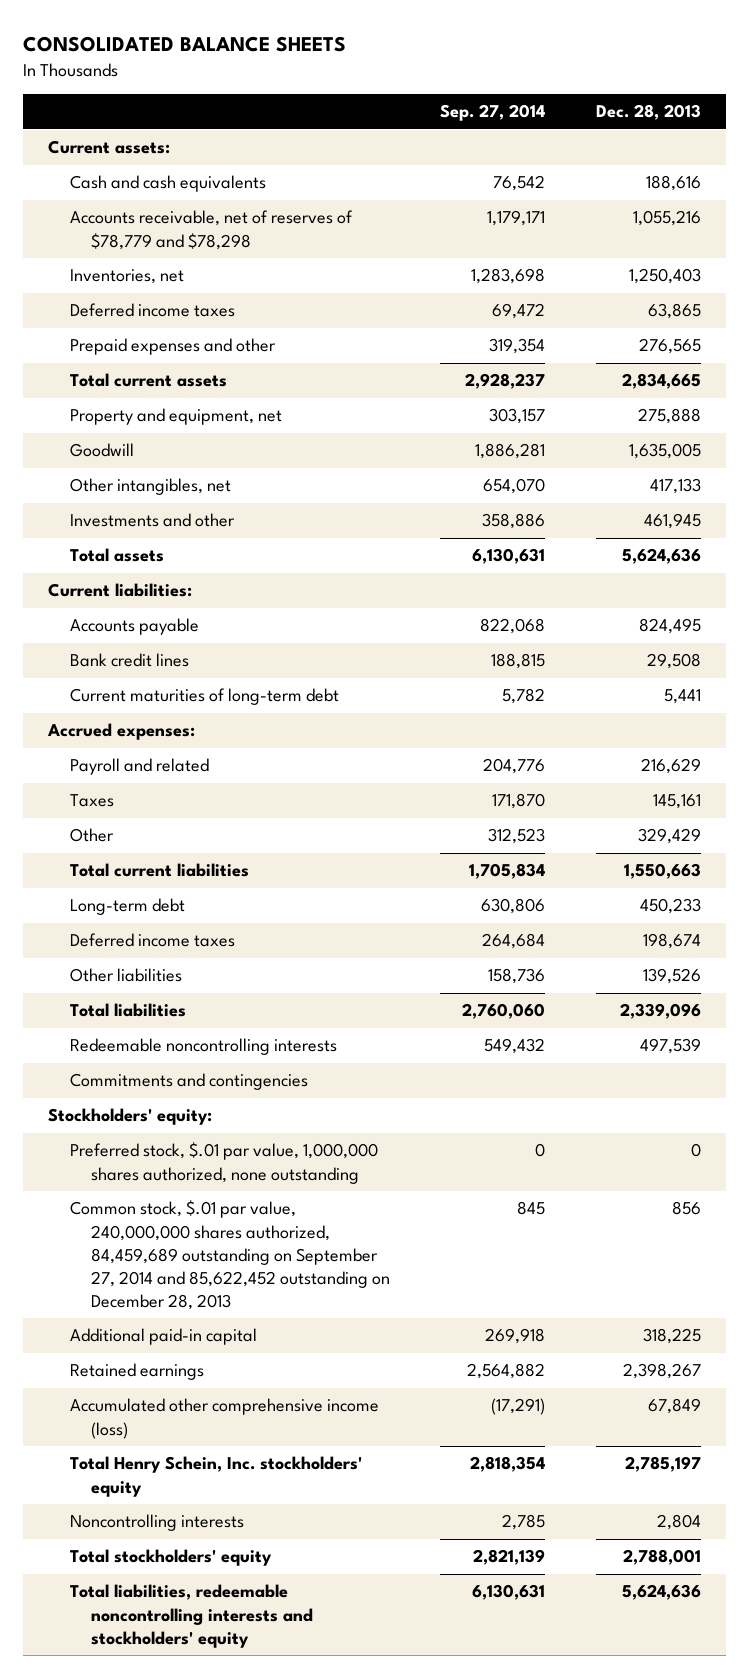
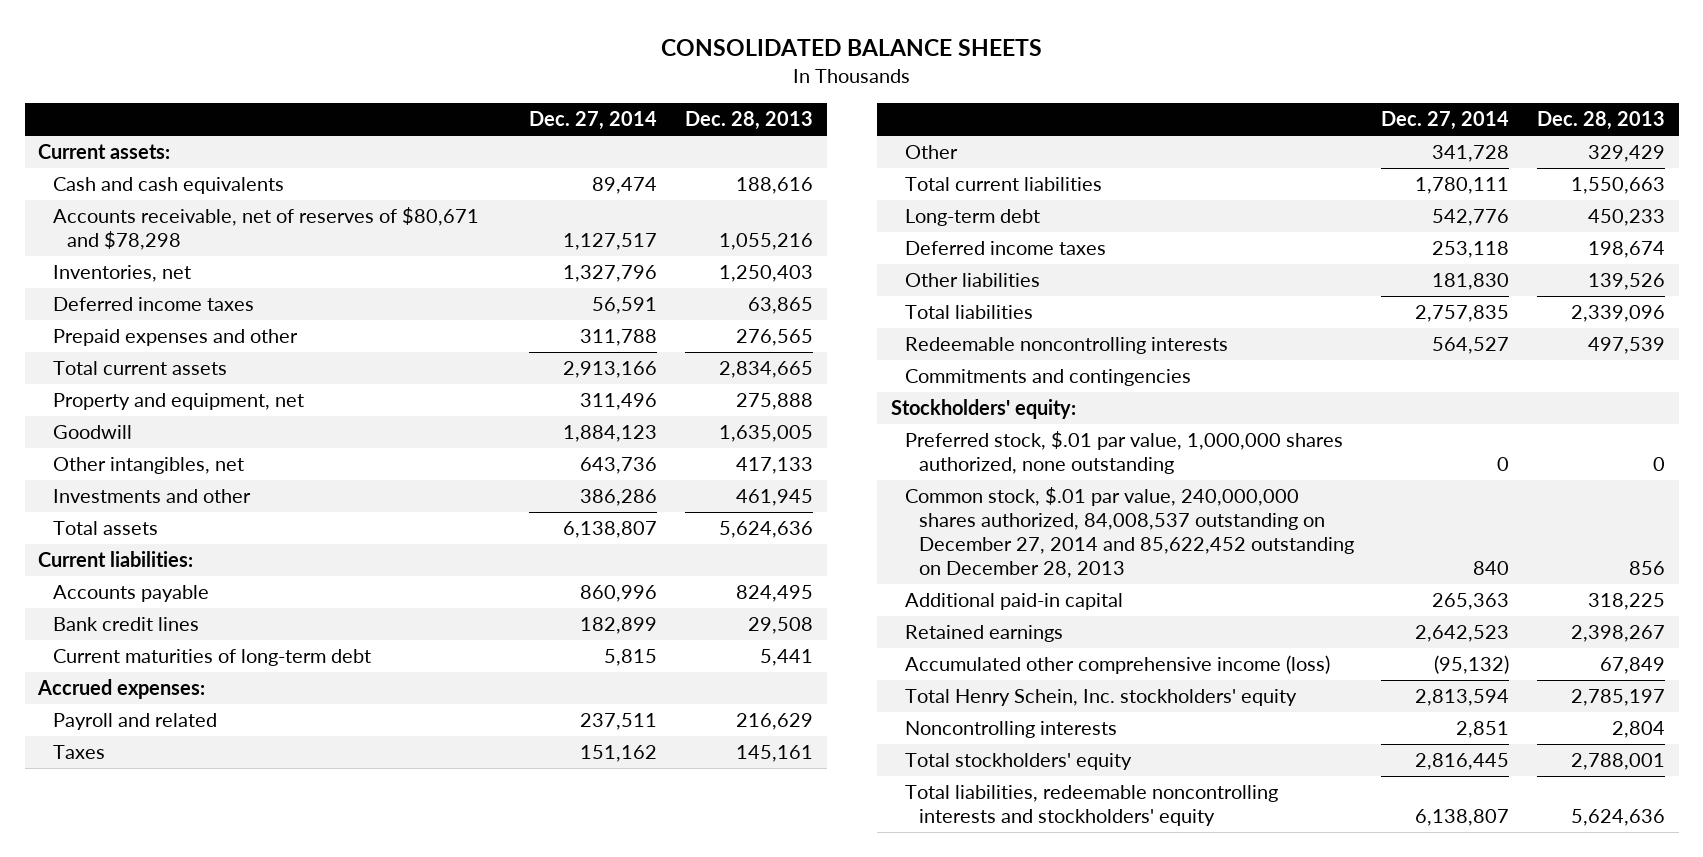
[440,104,546,122] Sep. 27, 2014 -> none
none -> [529,111,658,131] Dec. 27, 2014
[69,210,353,250] Accounts receivable, net of reserves of $78,779 and $78,298 -> [52,207,479,251] Accounts receivable, net of reserves of $80,671 and $78,298
[69,1200,391,1311] Common stock, $.01 par value, 240,000,000 shares authorized, 84,459,689 outstanding on September 27, 2014 and 85,622,452 outstanding on December 28, 2013 -> [904,487,1354,579] Common stock, $.01 par value, 240,000,000 shares authorized, 84,008,537 outstanding on December 27, 2014 and 85,622,452 outstanding on December 28, 2013

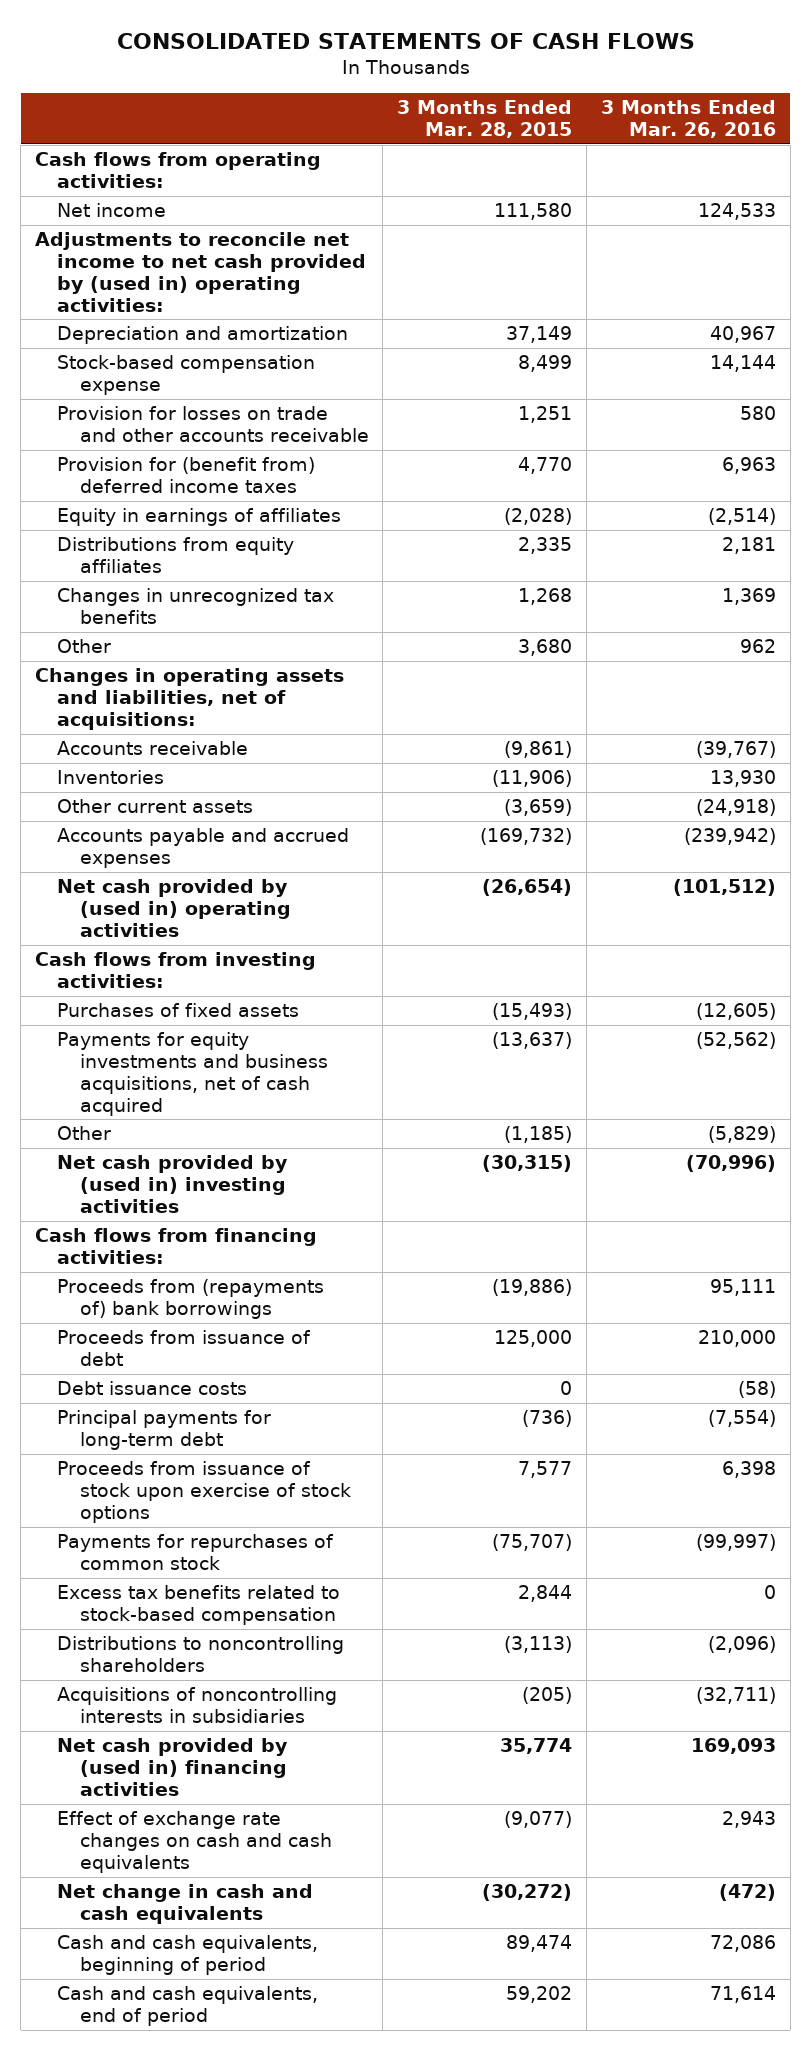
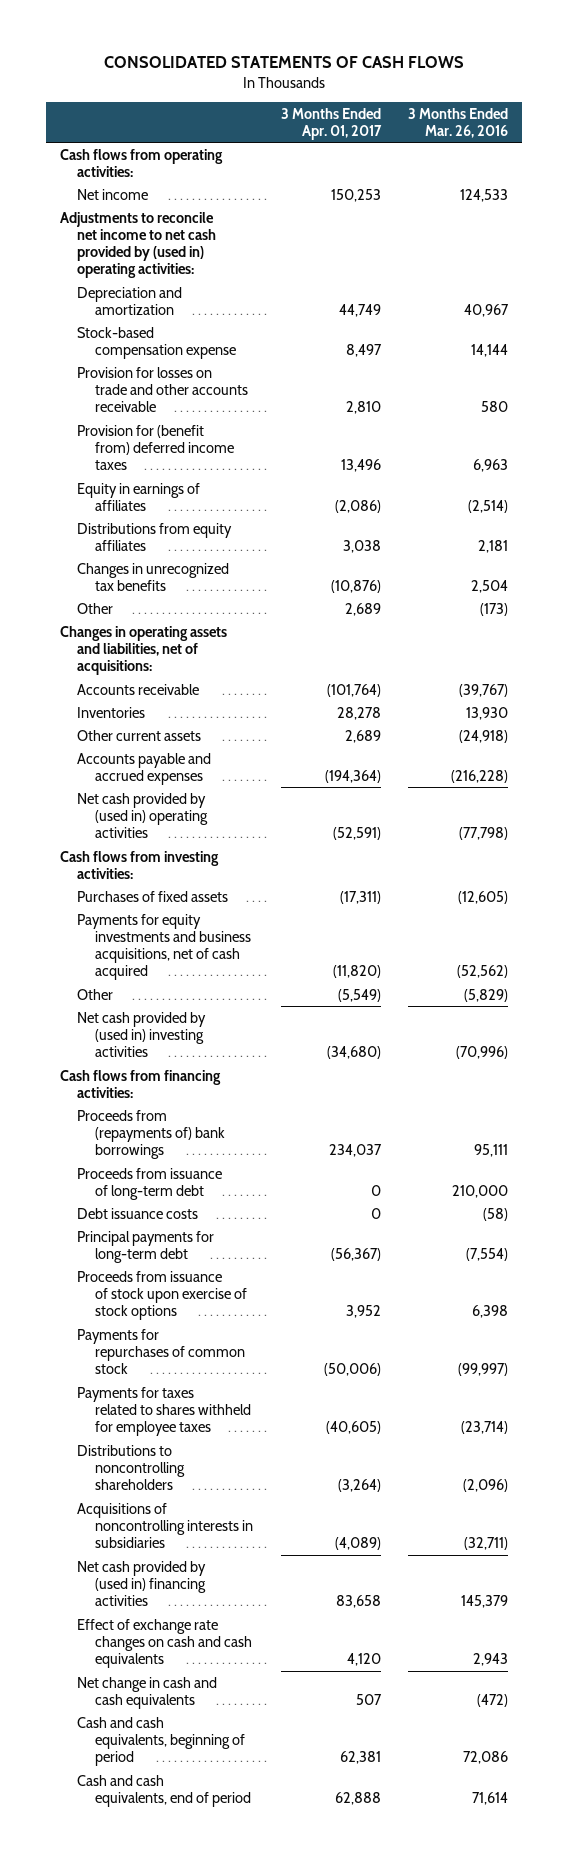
[397,100,573,138] 3 Months Ended Mar. 28, 2015 -> none
none -> [280,107,382,140] 3 Months Ended Apr. 01, 2017
[721,588,776,606] 1,369 -> [471,579,509,593] 2,504
[739,639,776,654] 962 -> [480,602,509,616] (173)
[683,828,776,846] (239,942) -> [451,769,509,783] (216,228)
[672,879,776,897] (101,512) -> [459,827,509,841] (77,798)
[57,1330,312,1367] Proceeds from issuance of debt -> [77,1167,223,1200] Proceeds from issuance of long-term debt
[57,1585,341,1626] Excess tax benefits related to stock-based compensation -> none
none -> [77,1386,251,1437] Payments for taxes related to shares withheld for employee taxes
[690,1738,776,1755] 169,093 -> [461,1595,509,1609] 145,379

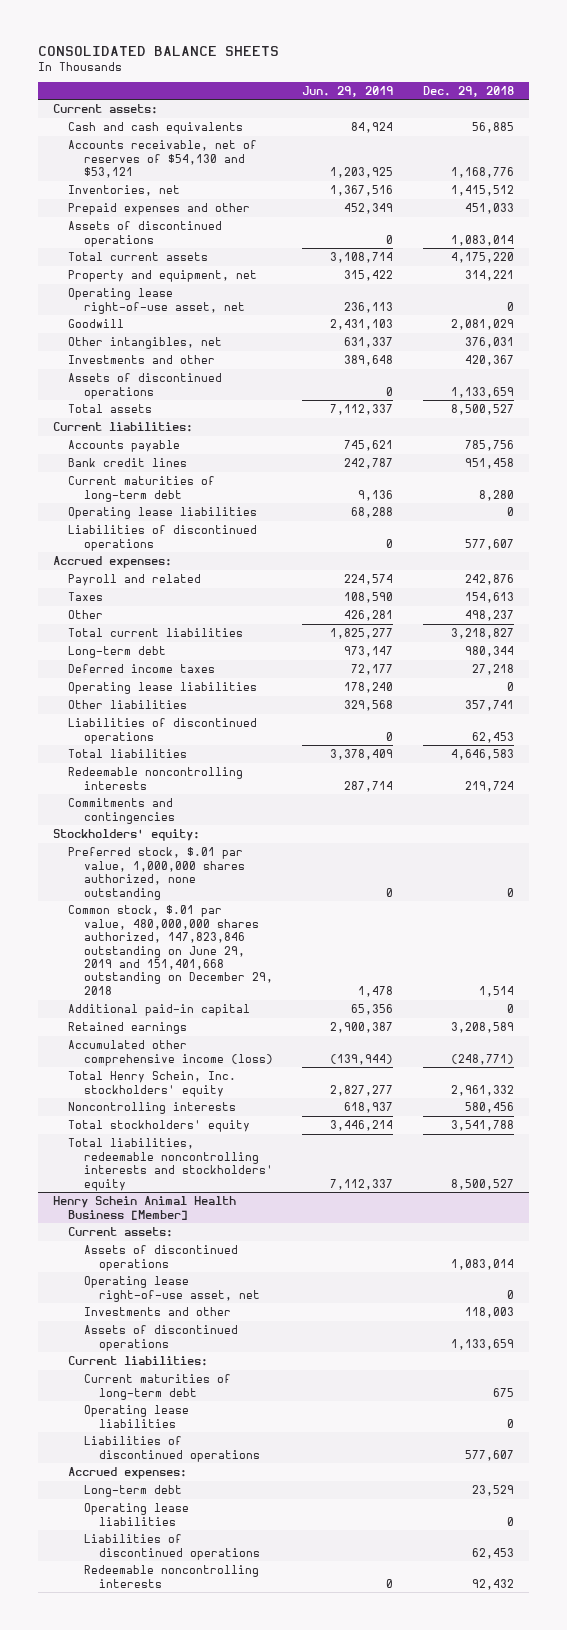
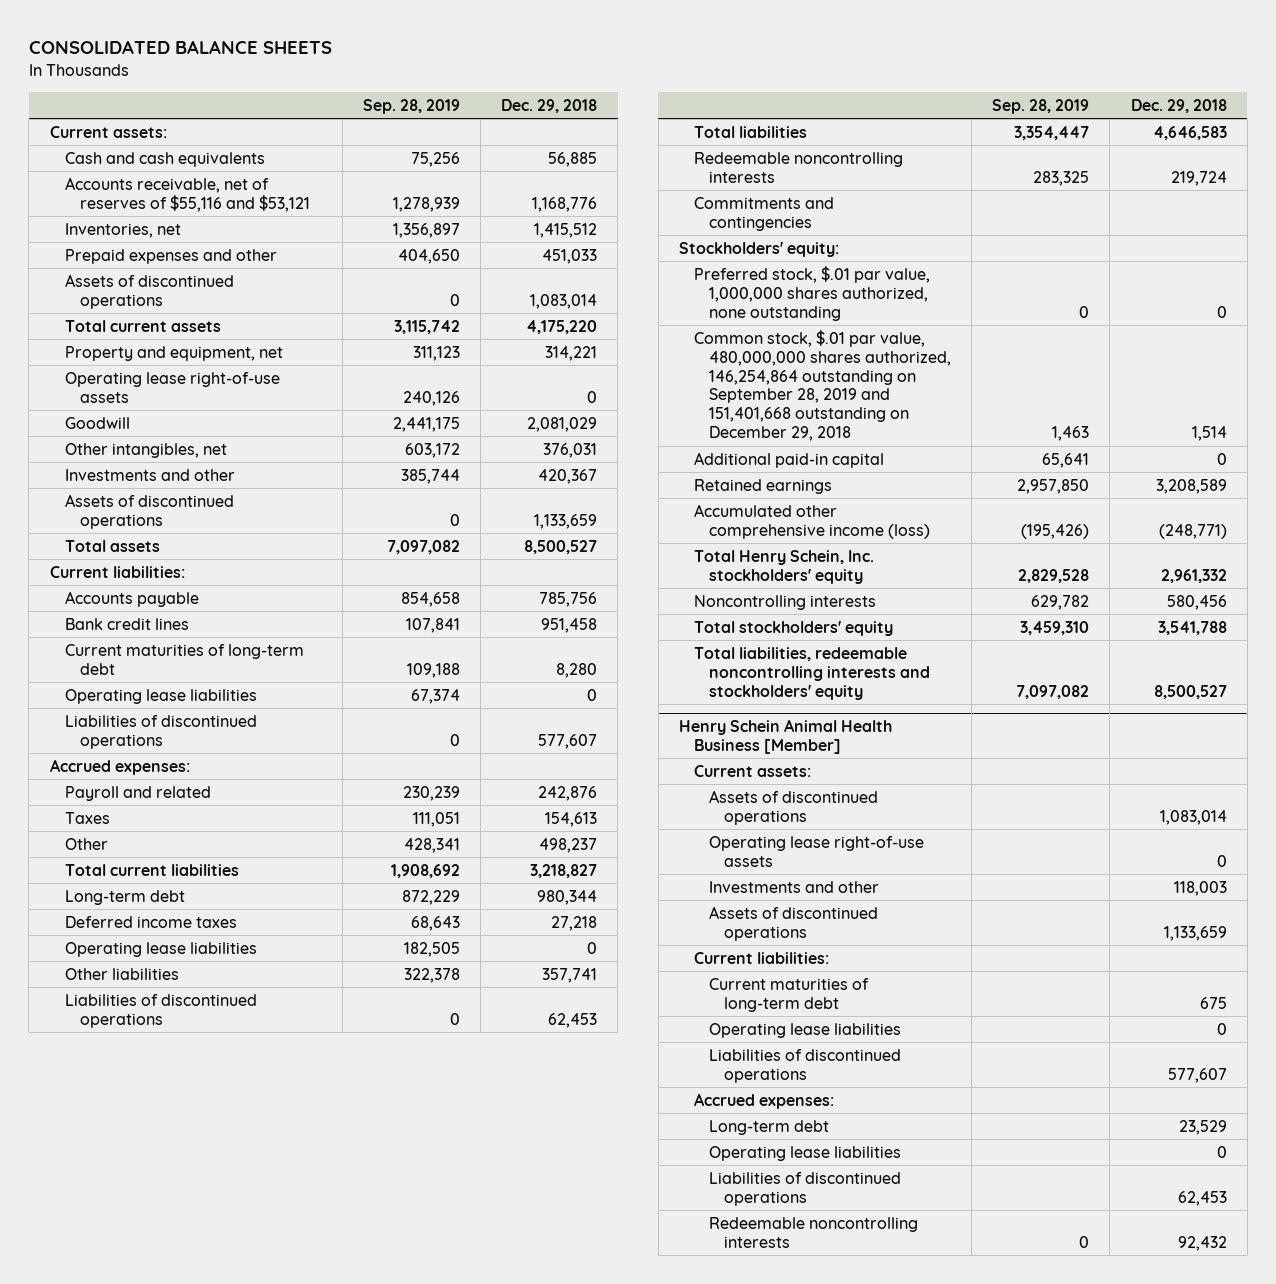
[302,85,394,97] Jun. 29, 2019 -> none
none -> [363,98,461,114] Sep. 28, 2019
[68,140,258,179] Accounts receivable, net of reserves of $54,130 and $53,121 -> [64,176,310,212] Accounts receivable, net of reserves of $55,116 and $53,121
[68,288,245,314] Operating lease right-of-use asset, net -> [64,371,280,403] Operating lease right-of-use assets
[68,905,273,995] Common stock, $.01 par value, 480,000,000 shares authorized, 147,823,846 outstanding on June 29, 2019 and 151,401,668 outstanding on December 29, 2018 -> [694,329,952,442] Common stock, $.01 par value, 480,000,000 shares authorized, 146,254,864 outstanding on September 28, 2019 and 151,401,668 outstanding on December 29, 2018
[83,1276,260,1302] Operating lease right-of-use asset, net -> [709,835,925,867] Operating lease right-of-use assets

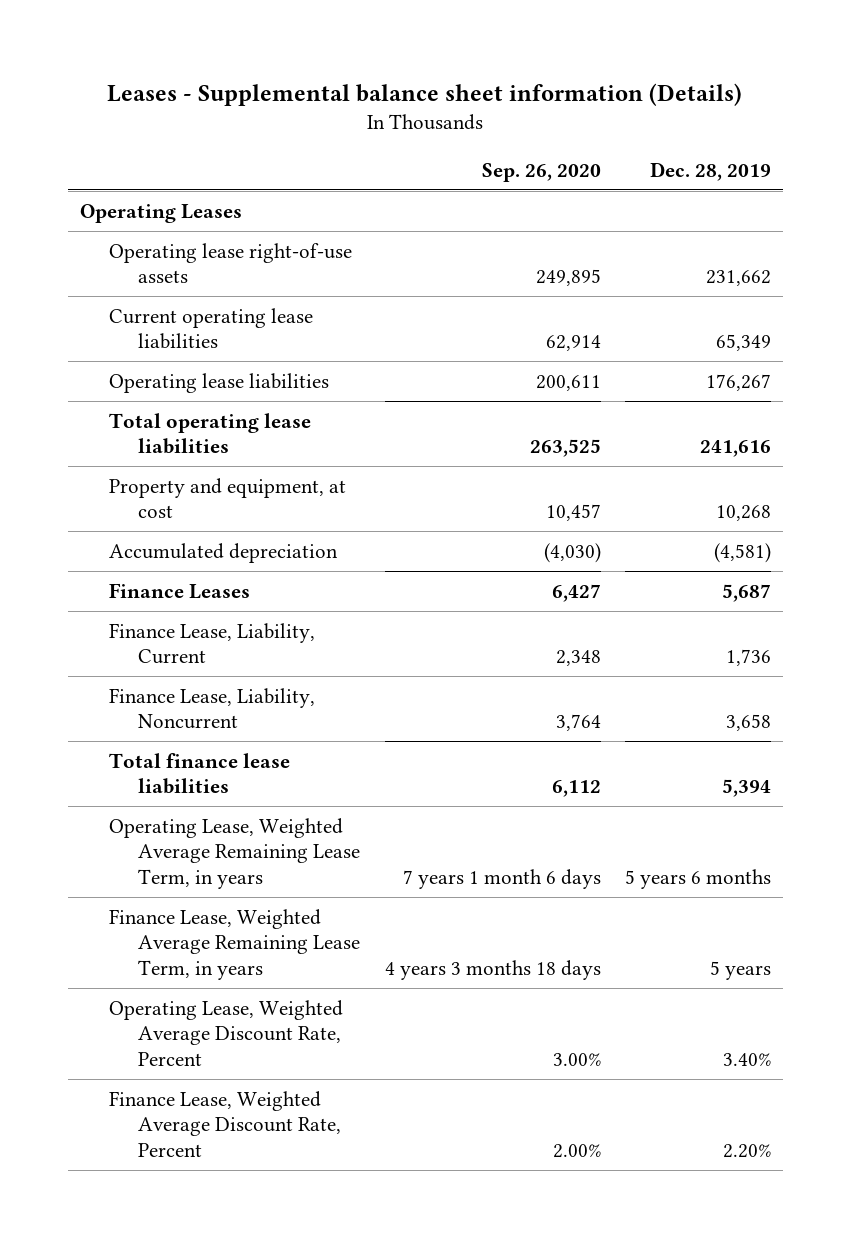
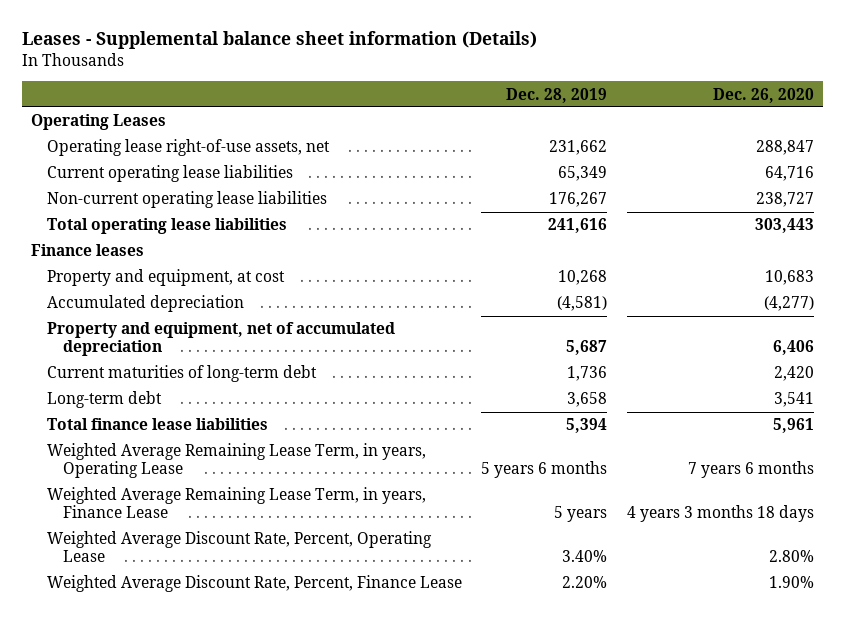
[481,162,601,182] Sep. 26, 2020 -> none
none -> [712,87,814,103] Dec. 26, 2020
[109,242,353,284] Operating lease right-of-use assets -> [47,139,331,157] Operating lease right-of-use assets, net
[109,372,330,393] Operating lease liabilities -> [47,191,328,209] Non-current operating lease liabilities
none -> [31,244,145,257] Finance leases
[109,582,251,599] Finance Leases -> [47,322,396,357] Property and equipment, net of accumulated depreciation
[109,622,316,665] Finance Lease, Liability, Current -> [47,365,318,383] Current maturities of long-term debt
[109,687,316,730] Finance Lease, Liability, Noncurrent -> [47,391,163,409] Long-term debt
[109,817,361,889] Operating Lease, Weighted Average Remaining Lease Term, in years -> [47,443,427,479] Weighted Average Remaining Lease Term, in years, Operating Lease
[109,908,361,980] Finance Lease, Weighted Average Remaining Lease Term, in years -> [47,487,427,519] Weighted Average Remaining Lease Term, in years, Finance Lease
[109,999,344,1066] Operating Lease, Weighted Average Discount Rate, Percent -> [47,531,433,563] Weighted Average Discount Rate, Percent, Operating Lease
[109,1090,342,1157] Finance Lease, Weighted Average Discount Rate, Percent -> [47,575,463,593] Weighted Average Discount Rate, Percent, Finance Lease

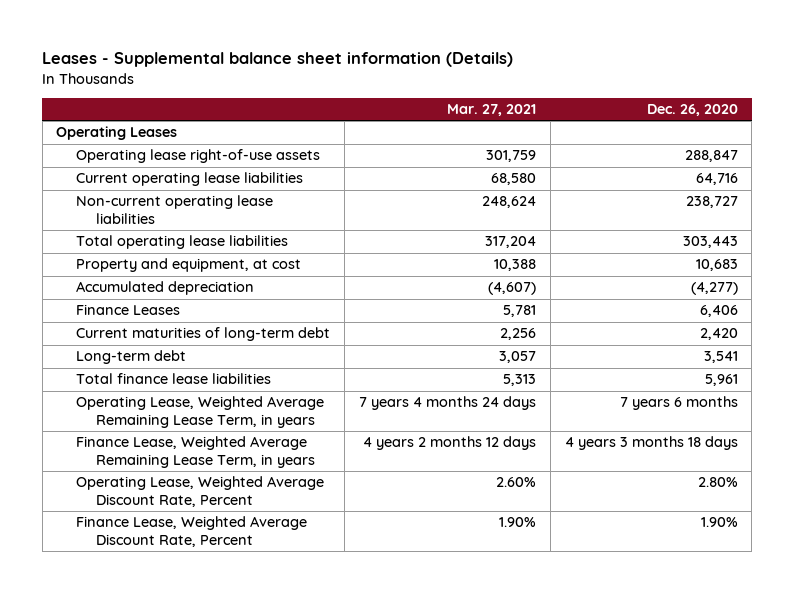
[506,87,608,103] Dec. 28, 2019 -> none
none -> [446,104,536,117] Mar. 27, 2021
[47,139,331,157] Operating lease right-of-use assets, net -> [76,149,321,164] Operating lease right-of-use assets
[31,244,145,257] Finance leases -> none
[47,322,396,357] Property and equipment, net of accumulated depreciation -> [76,304,181,316] Finance Leases
[47,443,427,479] Weighted Average Remaining Lease Term, in years, Operating Lease -> [76,396,325,429] Operating Lease, Weighted Average Remaining Lease Term, in years
[47,487,427,519] Weighted Average Remaining Lease Term, in years, Finance Lease -> [76,436,316,469] Finance Lease, Weighted Average Remaining Lease Term, in years
[47,531,433,563] Weighted Average Discount Rate, Percent, Operating Lease -> [76,476,325,508] Operating Lease, Weighted Average Discount Rate, Percent
[47,575,463,593] Weighted Average Discount Rate, Percent, Finance Lease -> [76,516,308,548] Finance Lease, Weighted Average Discount Rate, Percent

